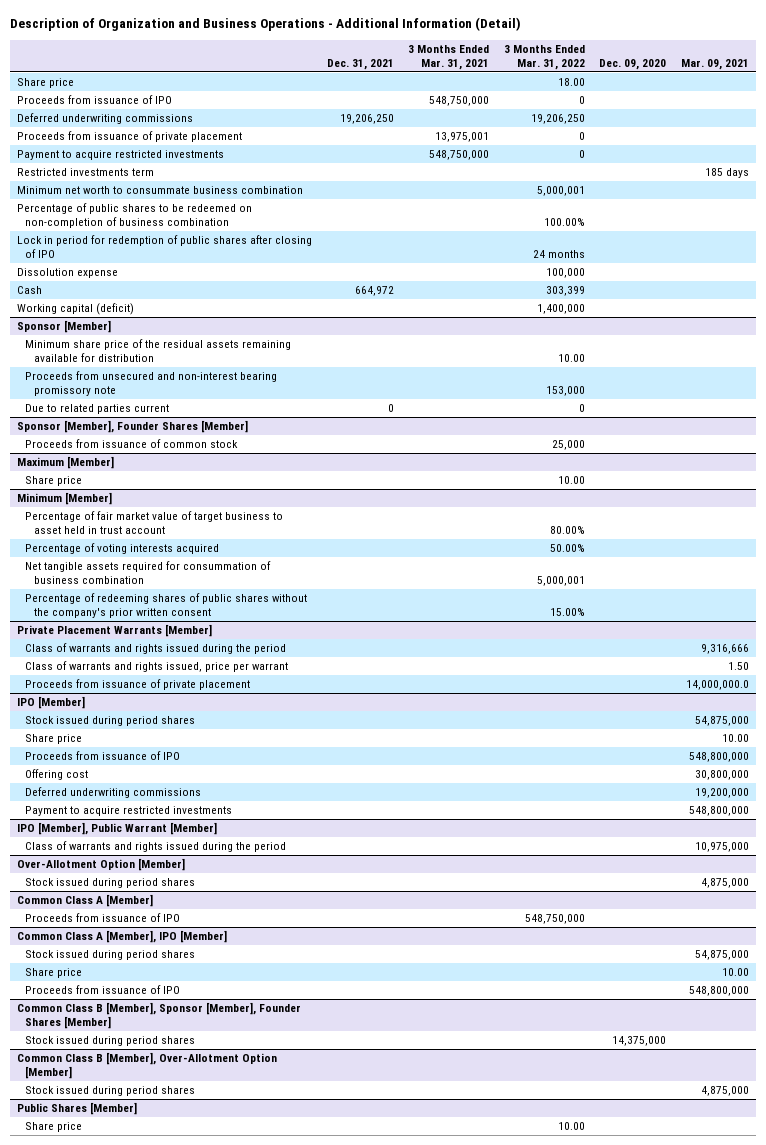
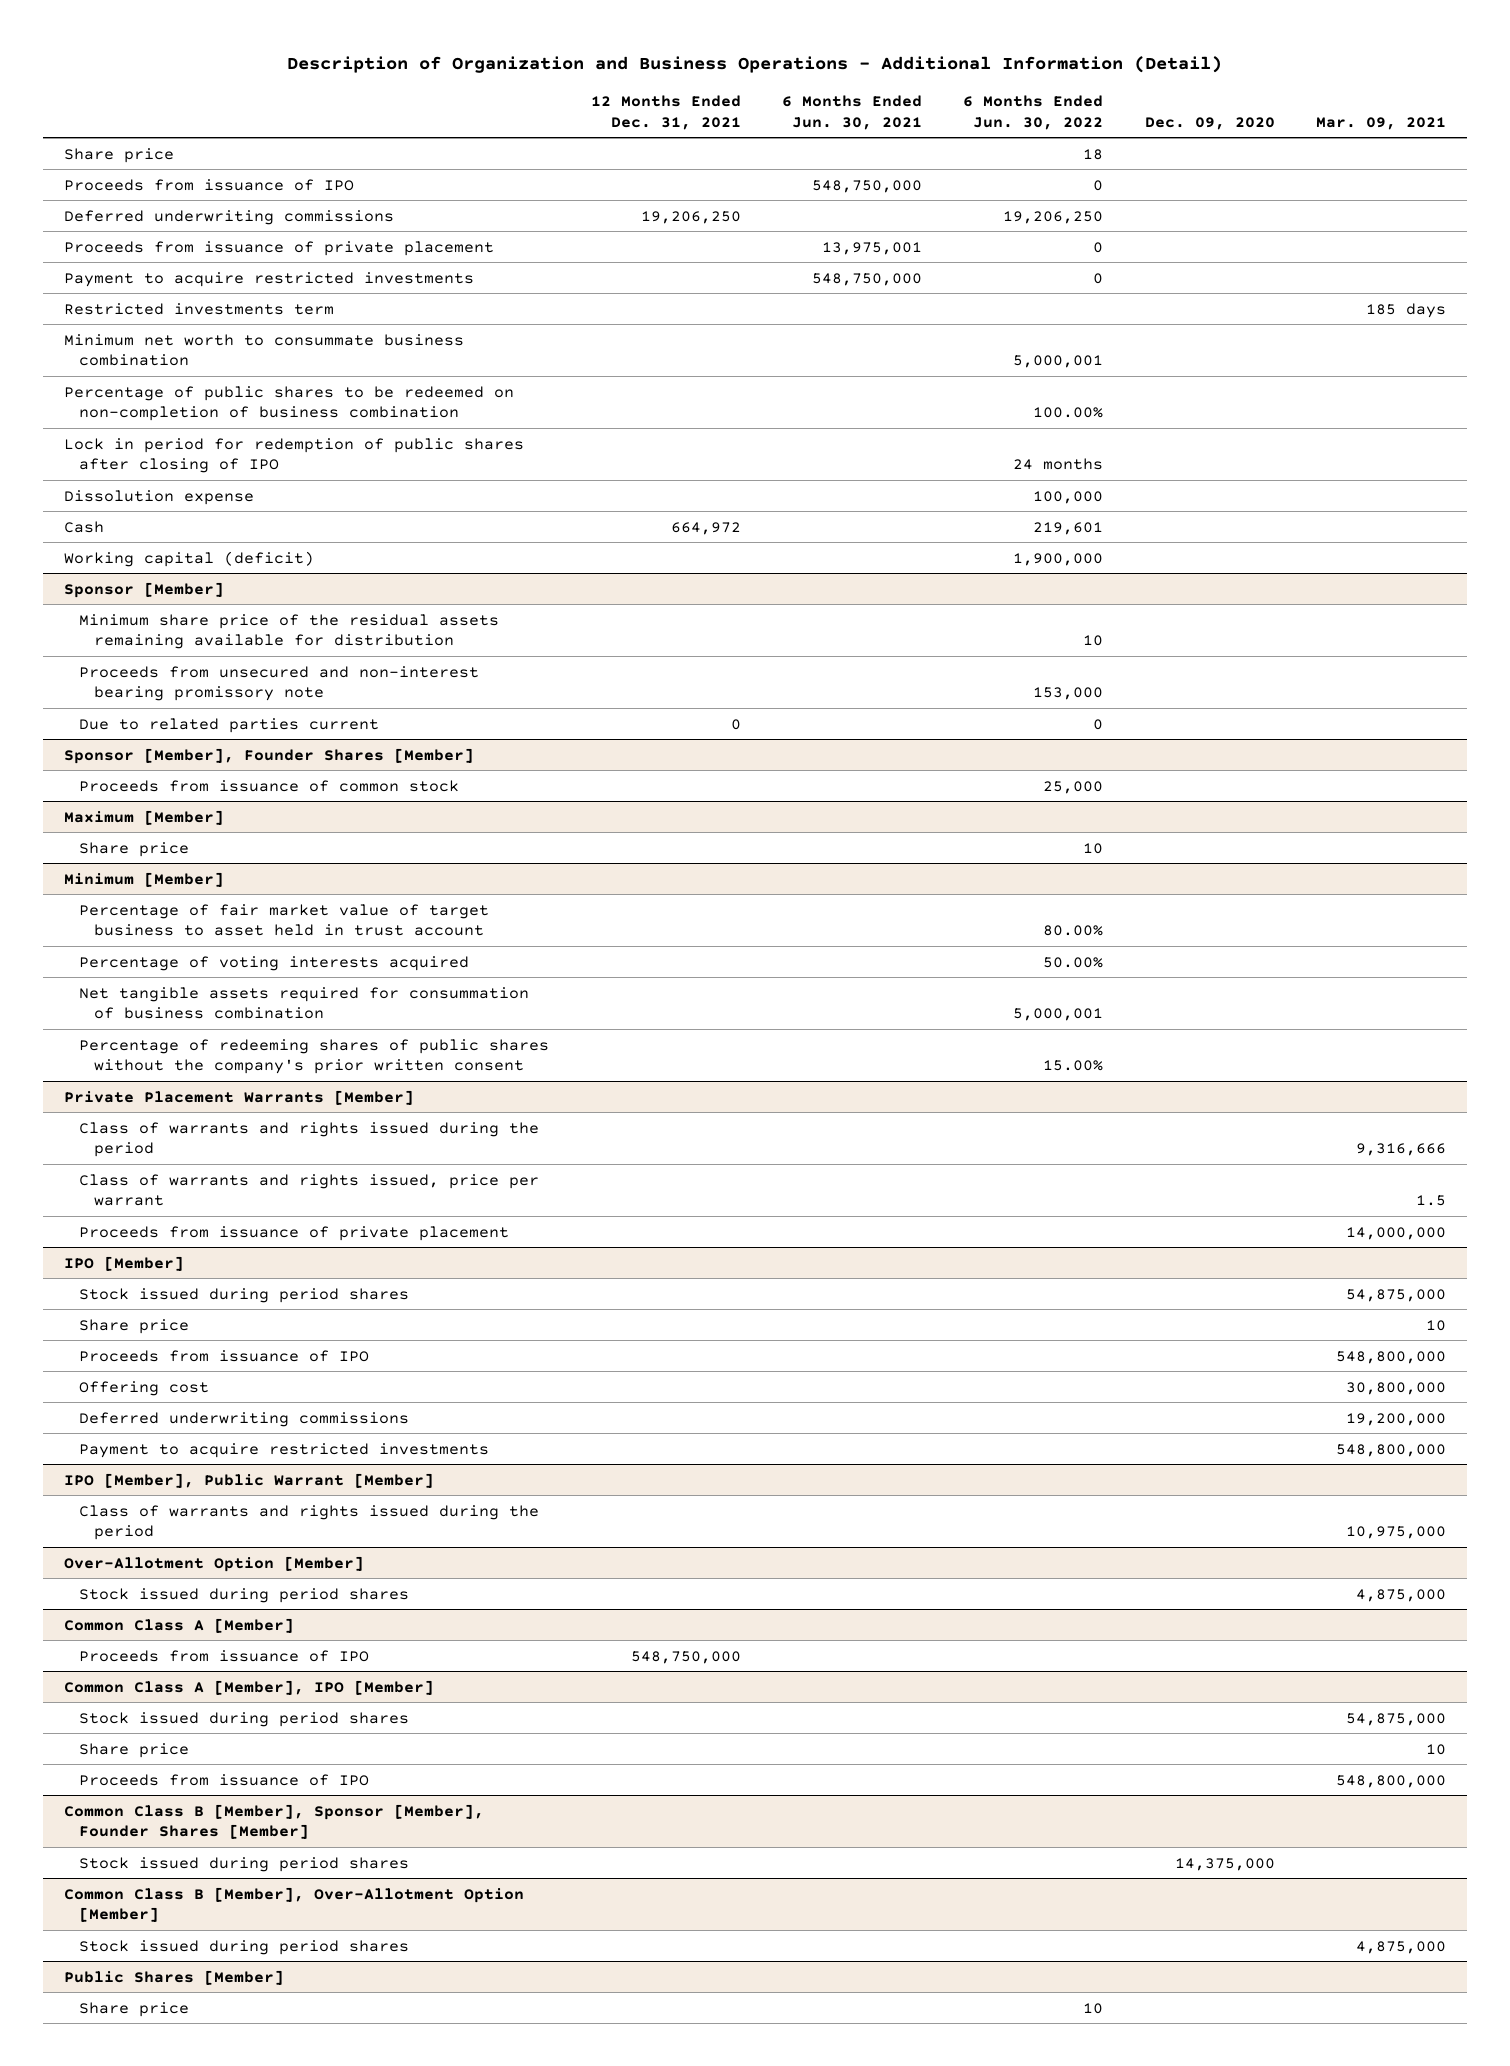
[326,58,394,70] Dec. 31, 2021 -> none
[408,44,490,70] 3 Months Ended Mar. 31, 2021 -> none
[503,44,585,70] 3 Months Ended Mar. 31, 2022 -> none
none -> [590,94,741,130] 12 Months Ended Dec. 31, 2021
none -> [782,94,923,130] 6 Months Ended Jun. 30, 2021
none -> [963,94,1104,130] 6 Months Ended Jun. 30, 2022
[727,662,749,671] 1.50 -> [1416,1195,1447,1207] 1.5
[685,680,749,691] 14,000,000.0 -> [1346,1226,1447,1240] 14,000,000
[721,734,749,743] 10.00 -> [1426,1319,1447,1331] 10
[721,968,749,977] 10.00 -> [1426,1743,1447,1755] 10

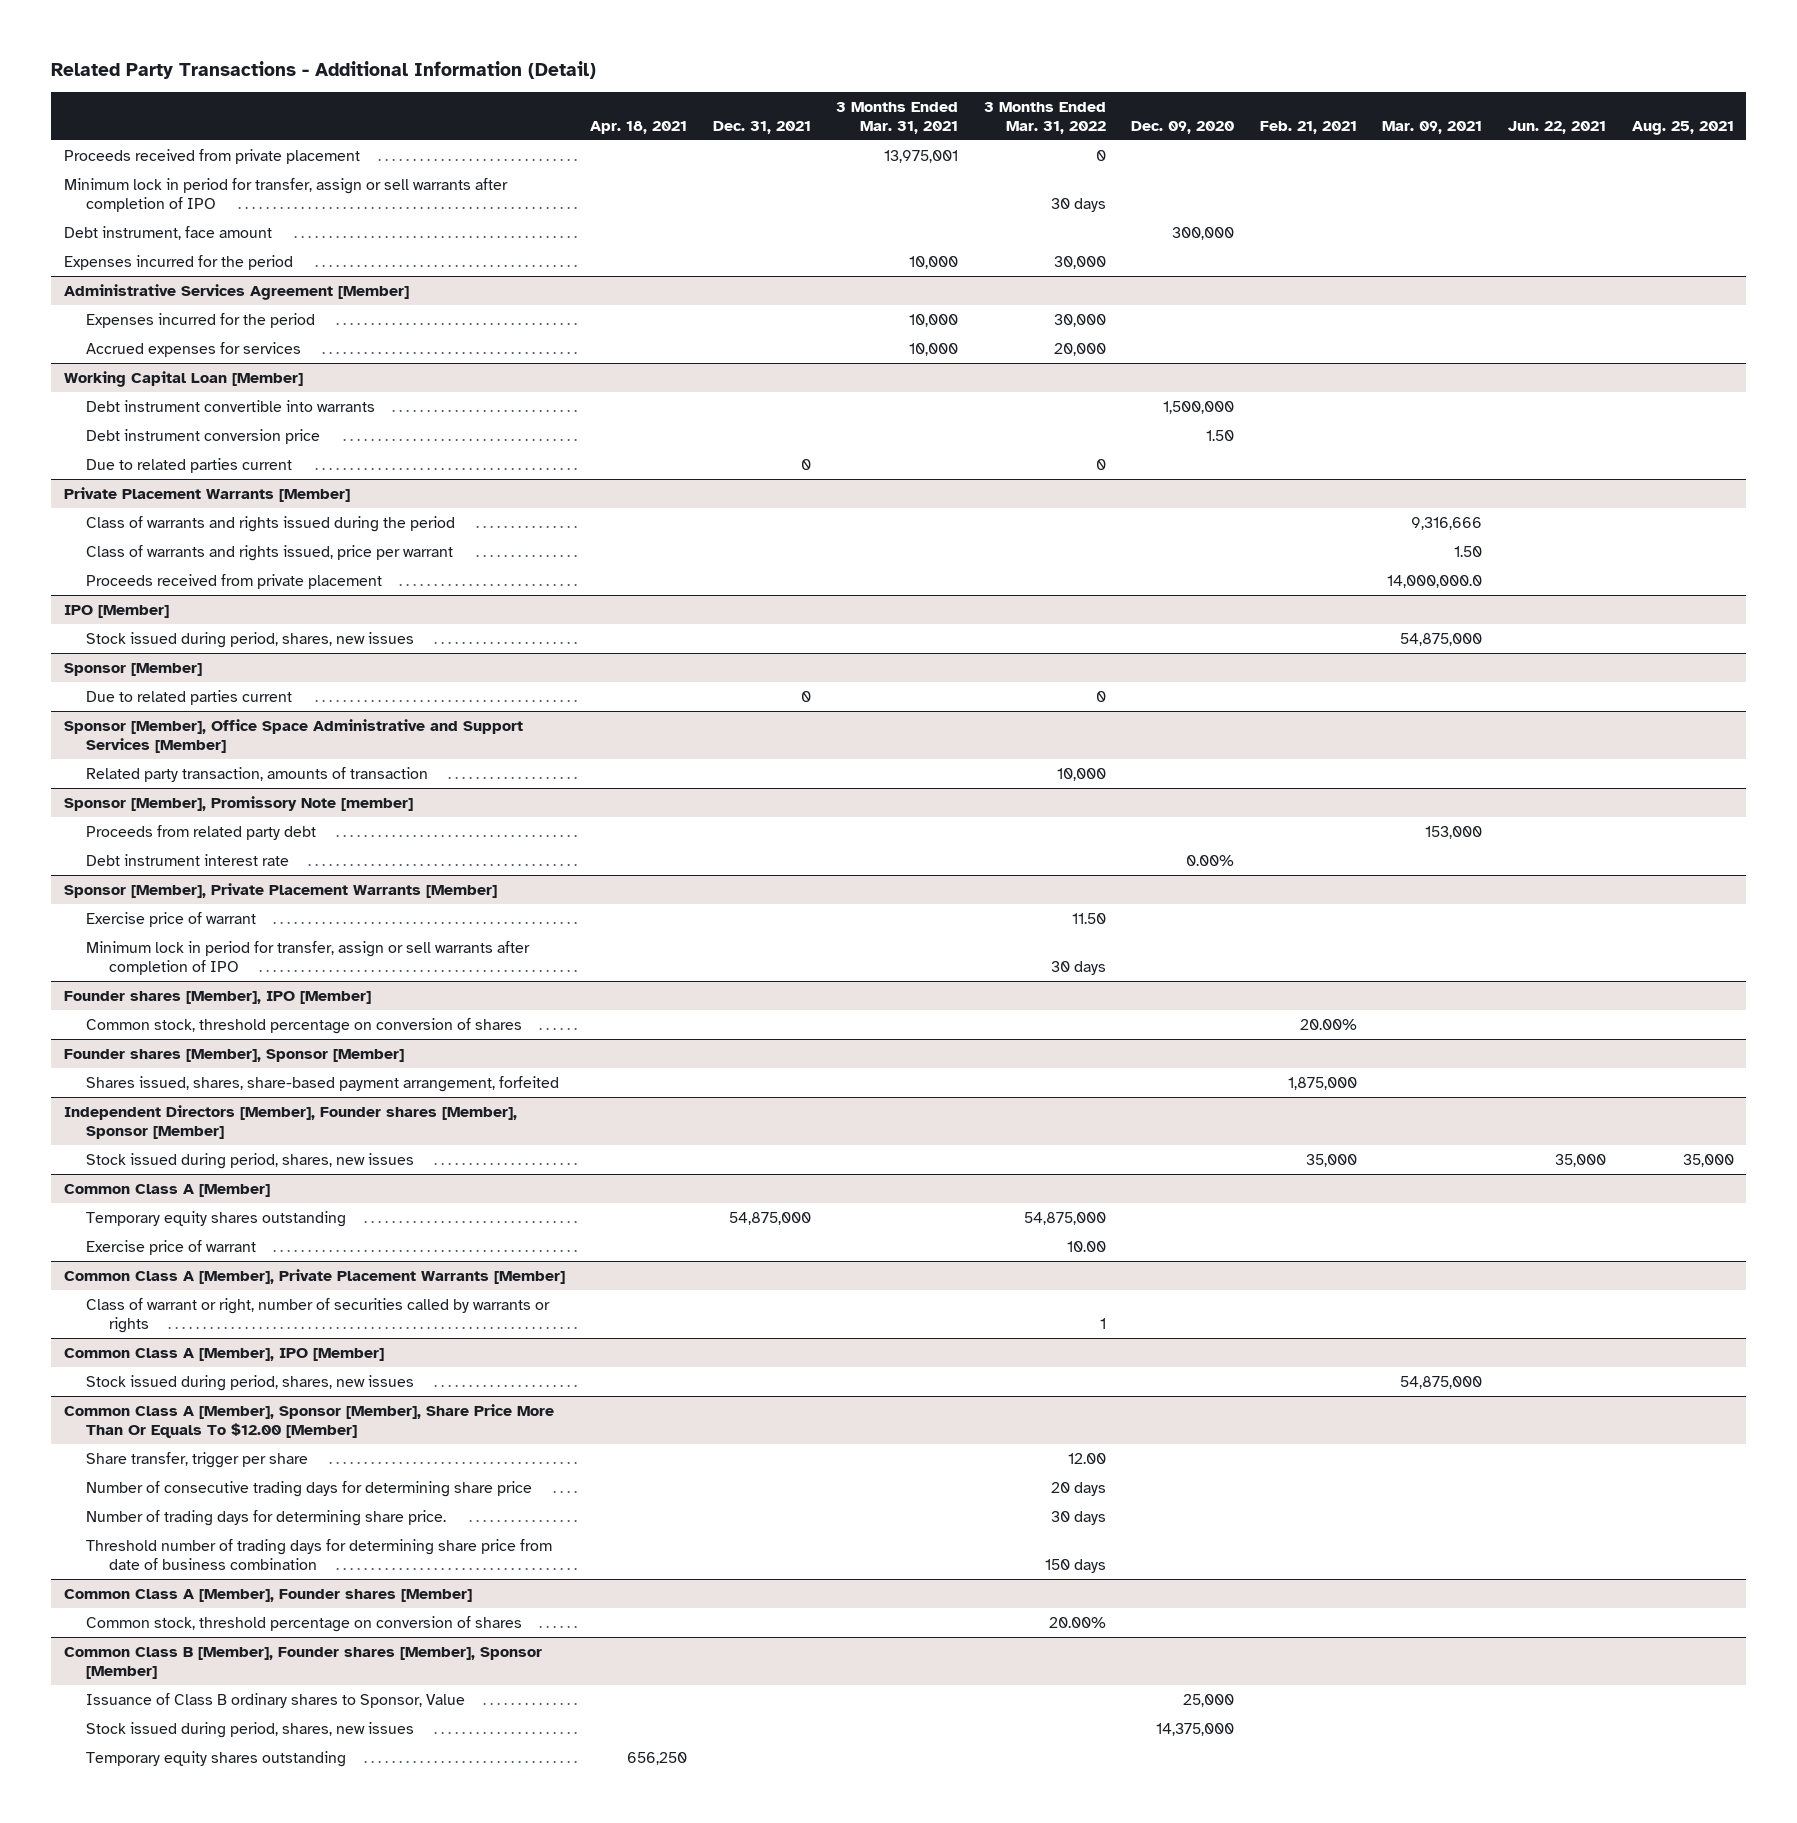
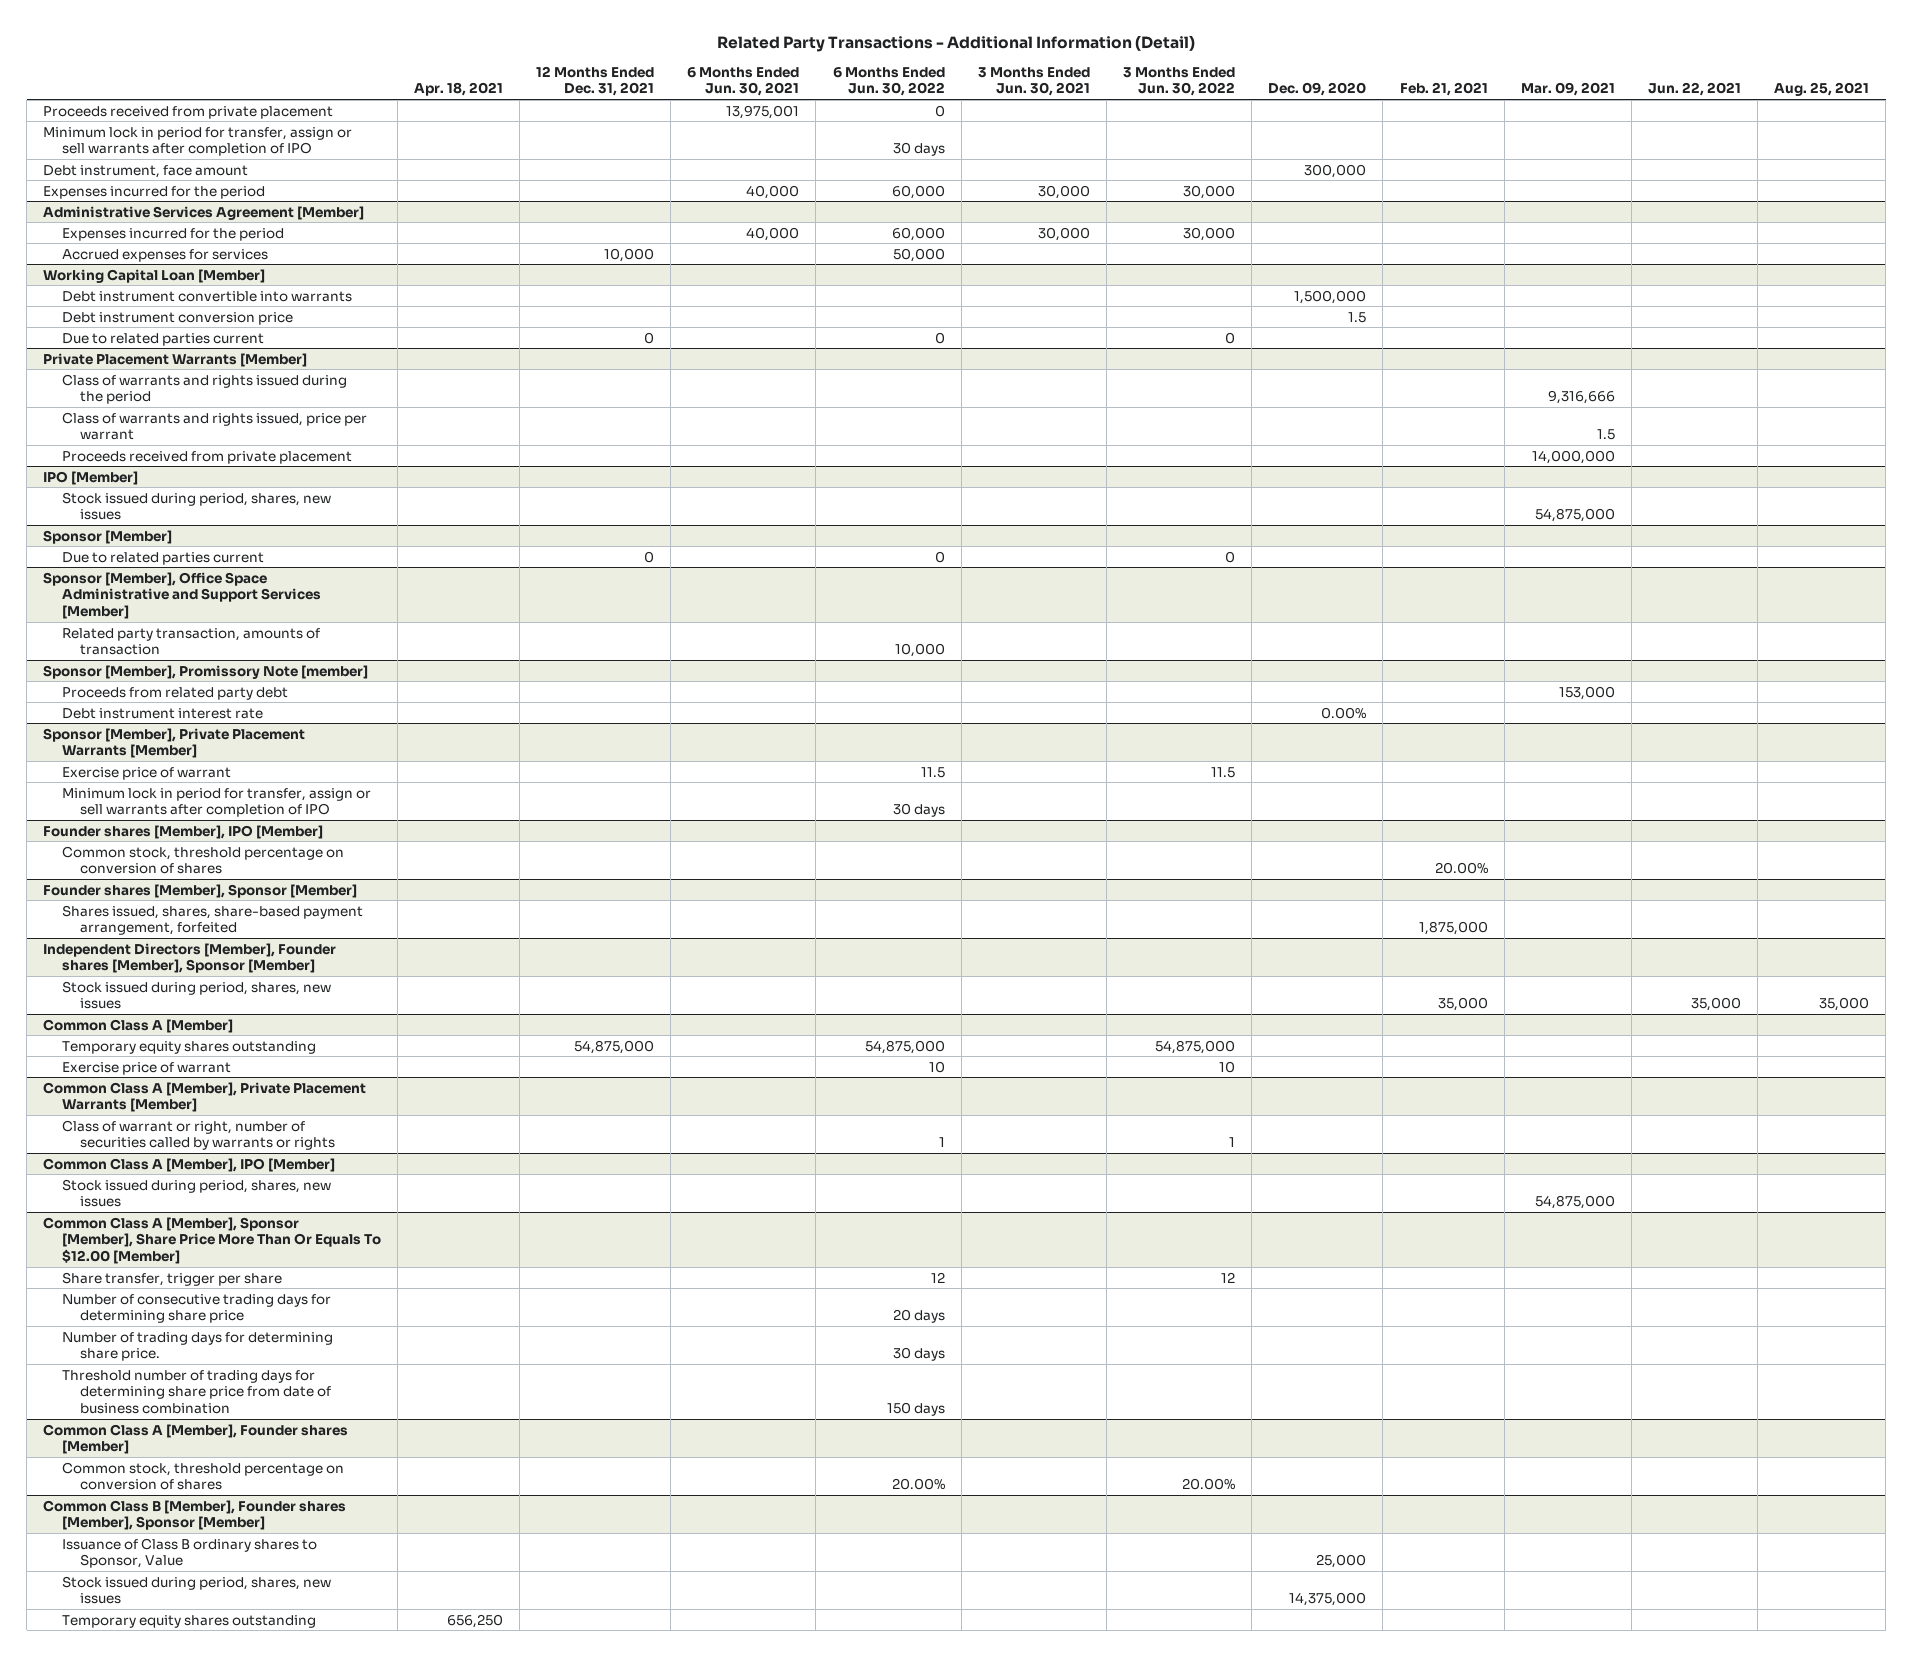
[712,120,811,134] Dec. 31, 2021 -> none
[836,101,959,134] 3 Months Ended Mar. 31, 2021 -> none
[983,101,1106,134] 3 Months Ended Mar. 31, 2022 -> none
none -> [536,65,655,97] 12 Months Ended Dec. 31, 2021
none -> [687,66,800,97] 6 Months Ended Jun. 30, 2021
none -> [832,66,945,97] 6 Months Ended Jun. 30, 2022
none -> [977,66,1090,97] 3 Months Ended Jun. 30, 2021
none -> [1123,66,1236,97] 3 Months Ended Jun. 30, 2022
[1206,429,1235,441] 1.50 -> [1348,311,1367,323] 1.5
[1454,545,1483,557] 1.50 -> [1596,429,1615,441] 1.5
[1387,574,1483,588] 14,000,000.0 -> [1531,449,1615,464] 14,000,000

